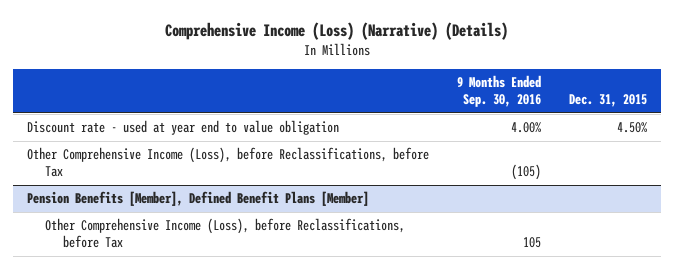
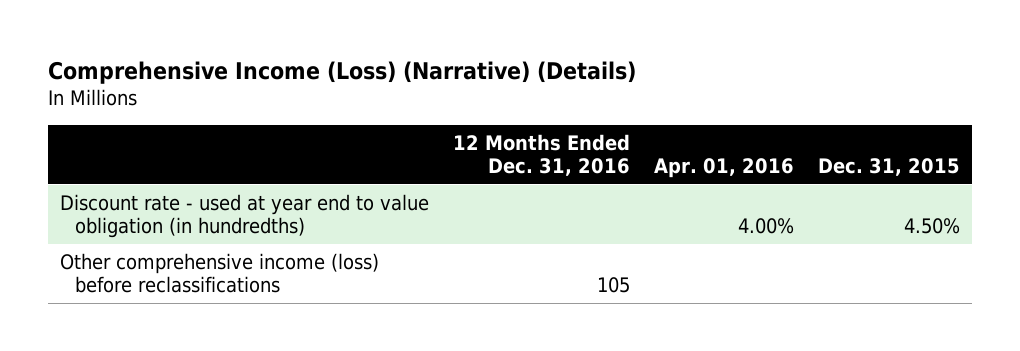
[457,75,542,108] 9 Months Ended Sep. 30, 2016 -> none
none -> [452,134,630,176] 12 Months Ended Dec. 31, 2016
none -> [653,157,794,178] Apr. 01, 2016
[27,191,370,207] Pension Benefits [Member], Defined Benefit Plans [Member] -> none
[45,218,406,249] Other Comprehensive Income (Loss), before Reclassifications, before Tax -> none
[27,120,340,136] Discount rate - used at year end to value obligation -> [59,194,429,239] Discount rate - used at year end to value obligation (in hundredths)
[27,147,430,178] Other Comprehensive Income (Loss), before Reclassifications, before Tax -> [59,253,379,294] Other comprehensive income (loss) before reclassifications

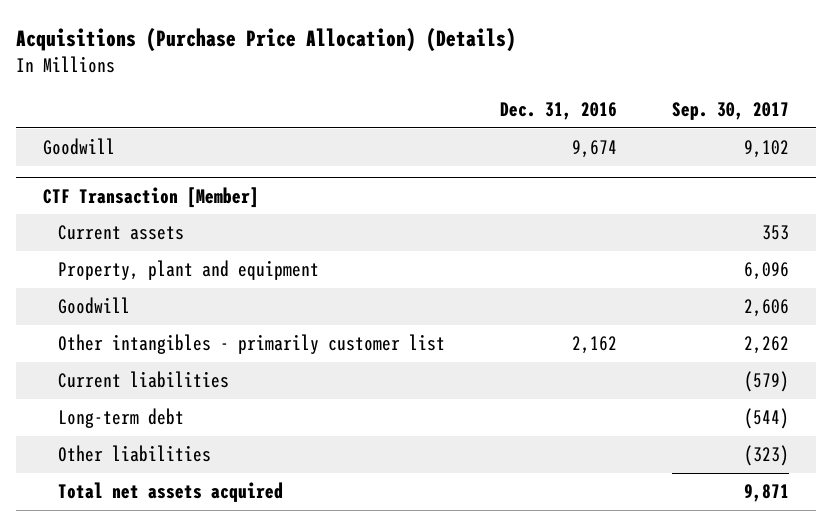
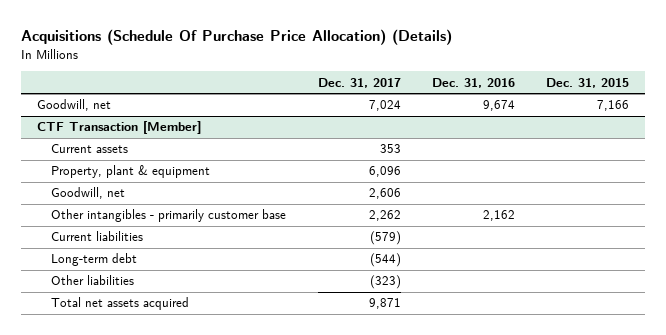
[15,27,516,52] Acquisitions (Purchase Price Allocation) (Details) -> [21,29,453,46] Acquisitions (Schedule Of Purchase Price Allocation) (Details)
[671,101,789,120] Sep. 30, 2017 -> none
none -> [317,77,401,88] Dec. 31, 2017
none -> [546,77,630,88] Dec. 31, 2015
[43,138,116,156] Goodwill -> [37,99,112,112] Goodwill, net
[57,260,319,281] Property, plant and equipment -> [51,165,211,179] Property, plant & equipment
[57,297,130,315] Goodwill -> [51,187,126,200] Goodwill, net
[57,334,445,355] Other intangibles - primarily customer list -> [51,209,287,223] Other intangibles - primarily customer base

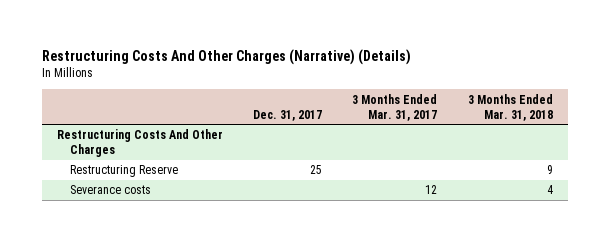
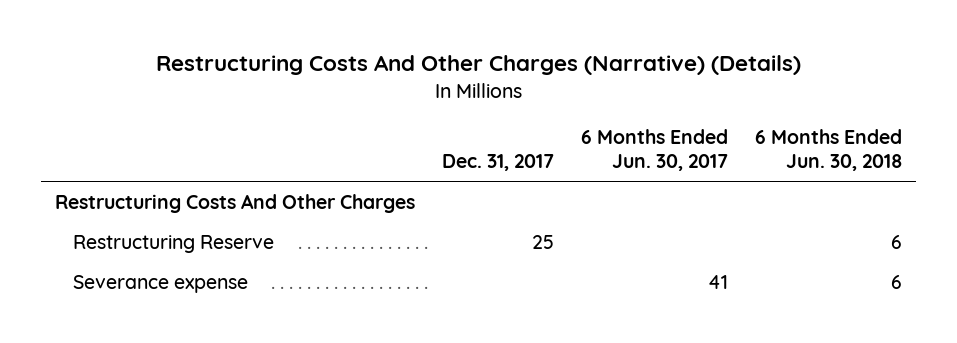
[352,93,438,121] 3 Months Ended Mar. 31, 2017 -> none
[467,93,553,121] 3 Months Ended Mar. 31, 2018 -> none
none -> [581,128,729,172] 6 Months Ended Jun. 30, 2017
none -> [755,128,903,172] 6 Months Ended Jun. 30, 2018
[70,185,152,195] Severance costs -> [72,274,248,293] Severance expense

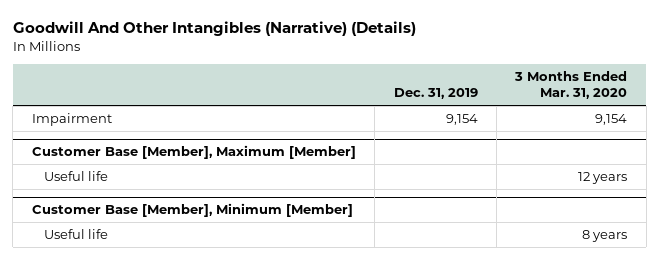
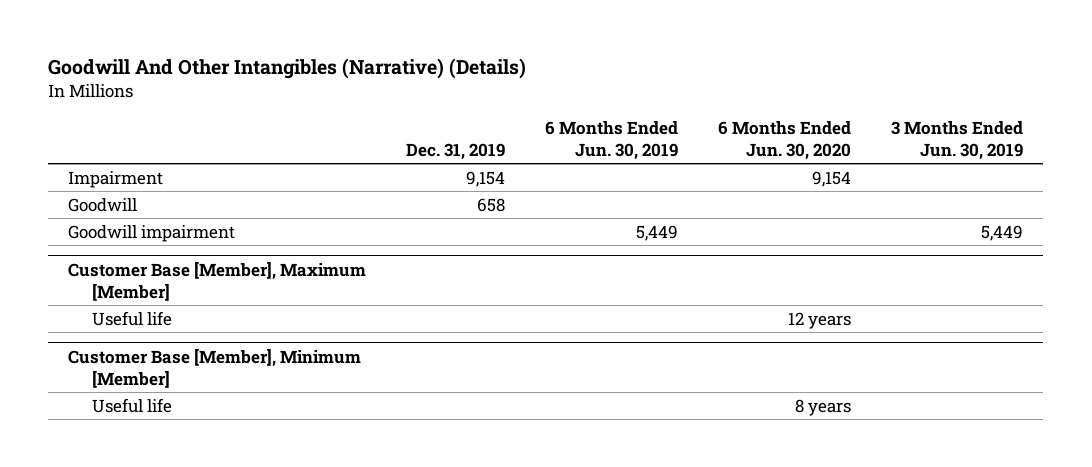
[514,71,628,100] 3 Months Ended Mar. 31, 2020 -> none
none -> [545,120,679,160] 6 Months Ended Jun. 30, 2019
none -> [718,120,852,160] 6 Months Ended Jun. 30, 2020
none -> [891,120,1024,160] 3 Months Ended Jun. 30, 2019
none -> [68,197,138,212] Goodwill
none -> [68,224,236,242] Goodwill impairment

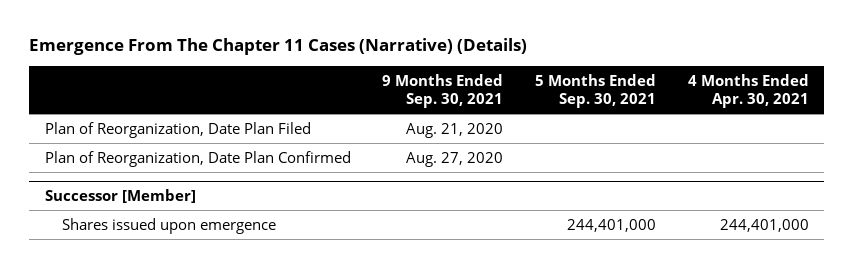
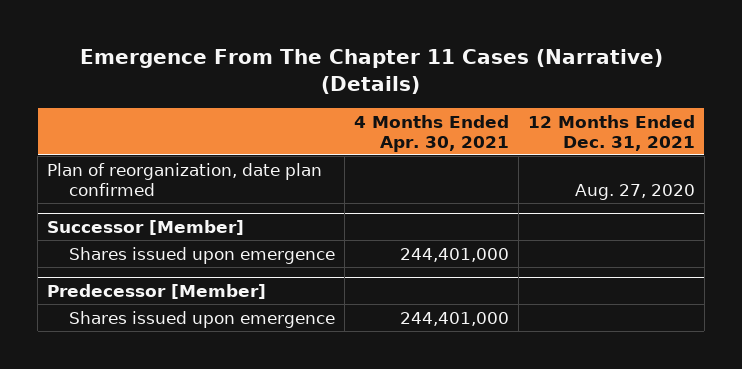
[382,73,504,108] 9 Months Ended Sep. 30, 2021 -> none
[534,73,656,108] 5 Months Ended Sep. 30, 2021 -> none
none -> [527,114,695,151] 12 Months Ended Dec. 31, 2021
[44,121,311,138] Plan of Reorganization, Date Plan Filed -> none
[44,150,351,167] Plan of Reorganization, Date Plan Confirmed -> [47,162,323,196] Plan of reorganization, date plan confirmed
none -> [47,283,267,299] Predecessor [Member]
none -> [68,310,335,328] Shares issued upon emergence

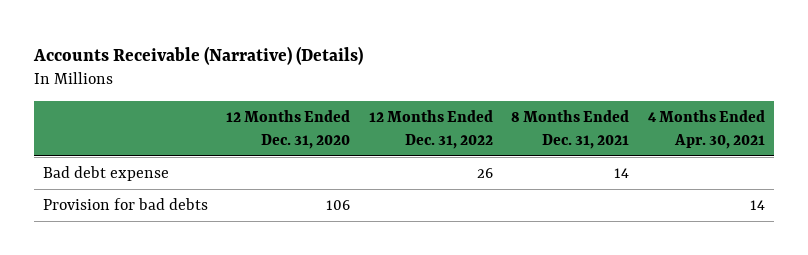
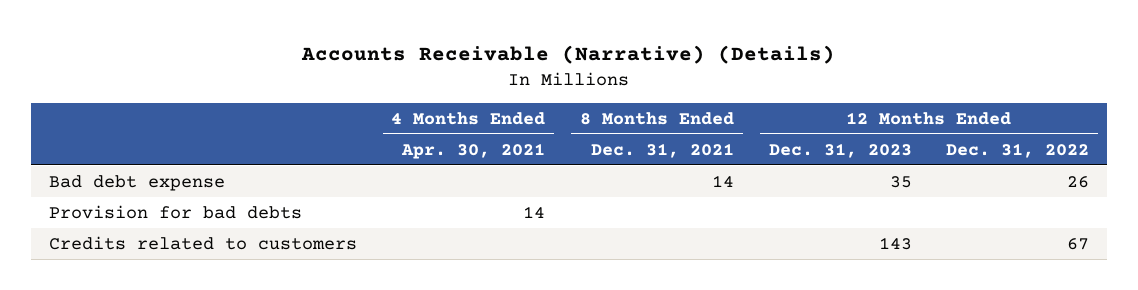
[226,110,351,149] 12 Months Ended Dec. 31, 2020 -> none
none -> [768,142,912,158] Dec. 31, 2023
none -> [48,235,357,250] Credits related to customers

